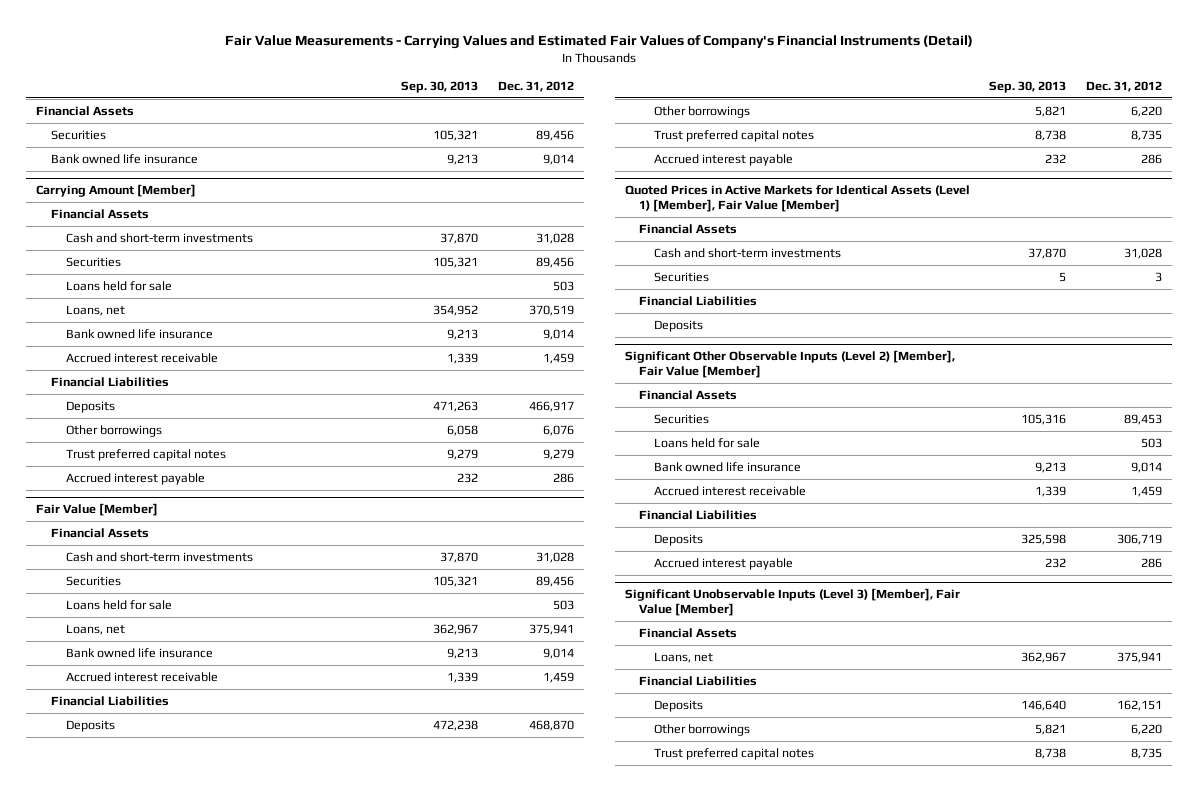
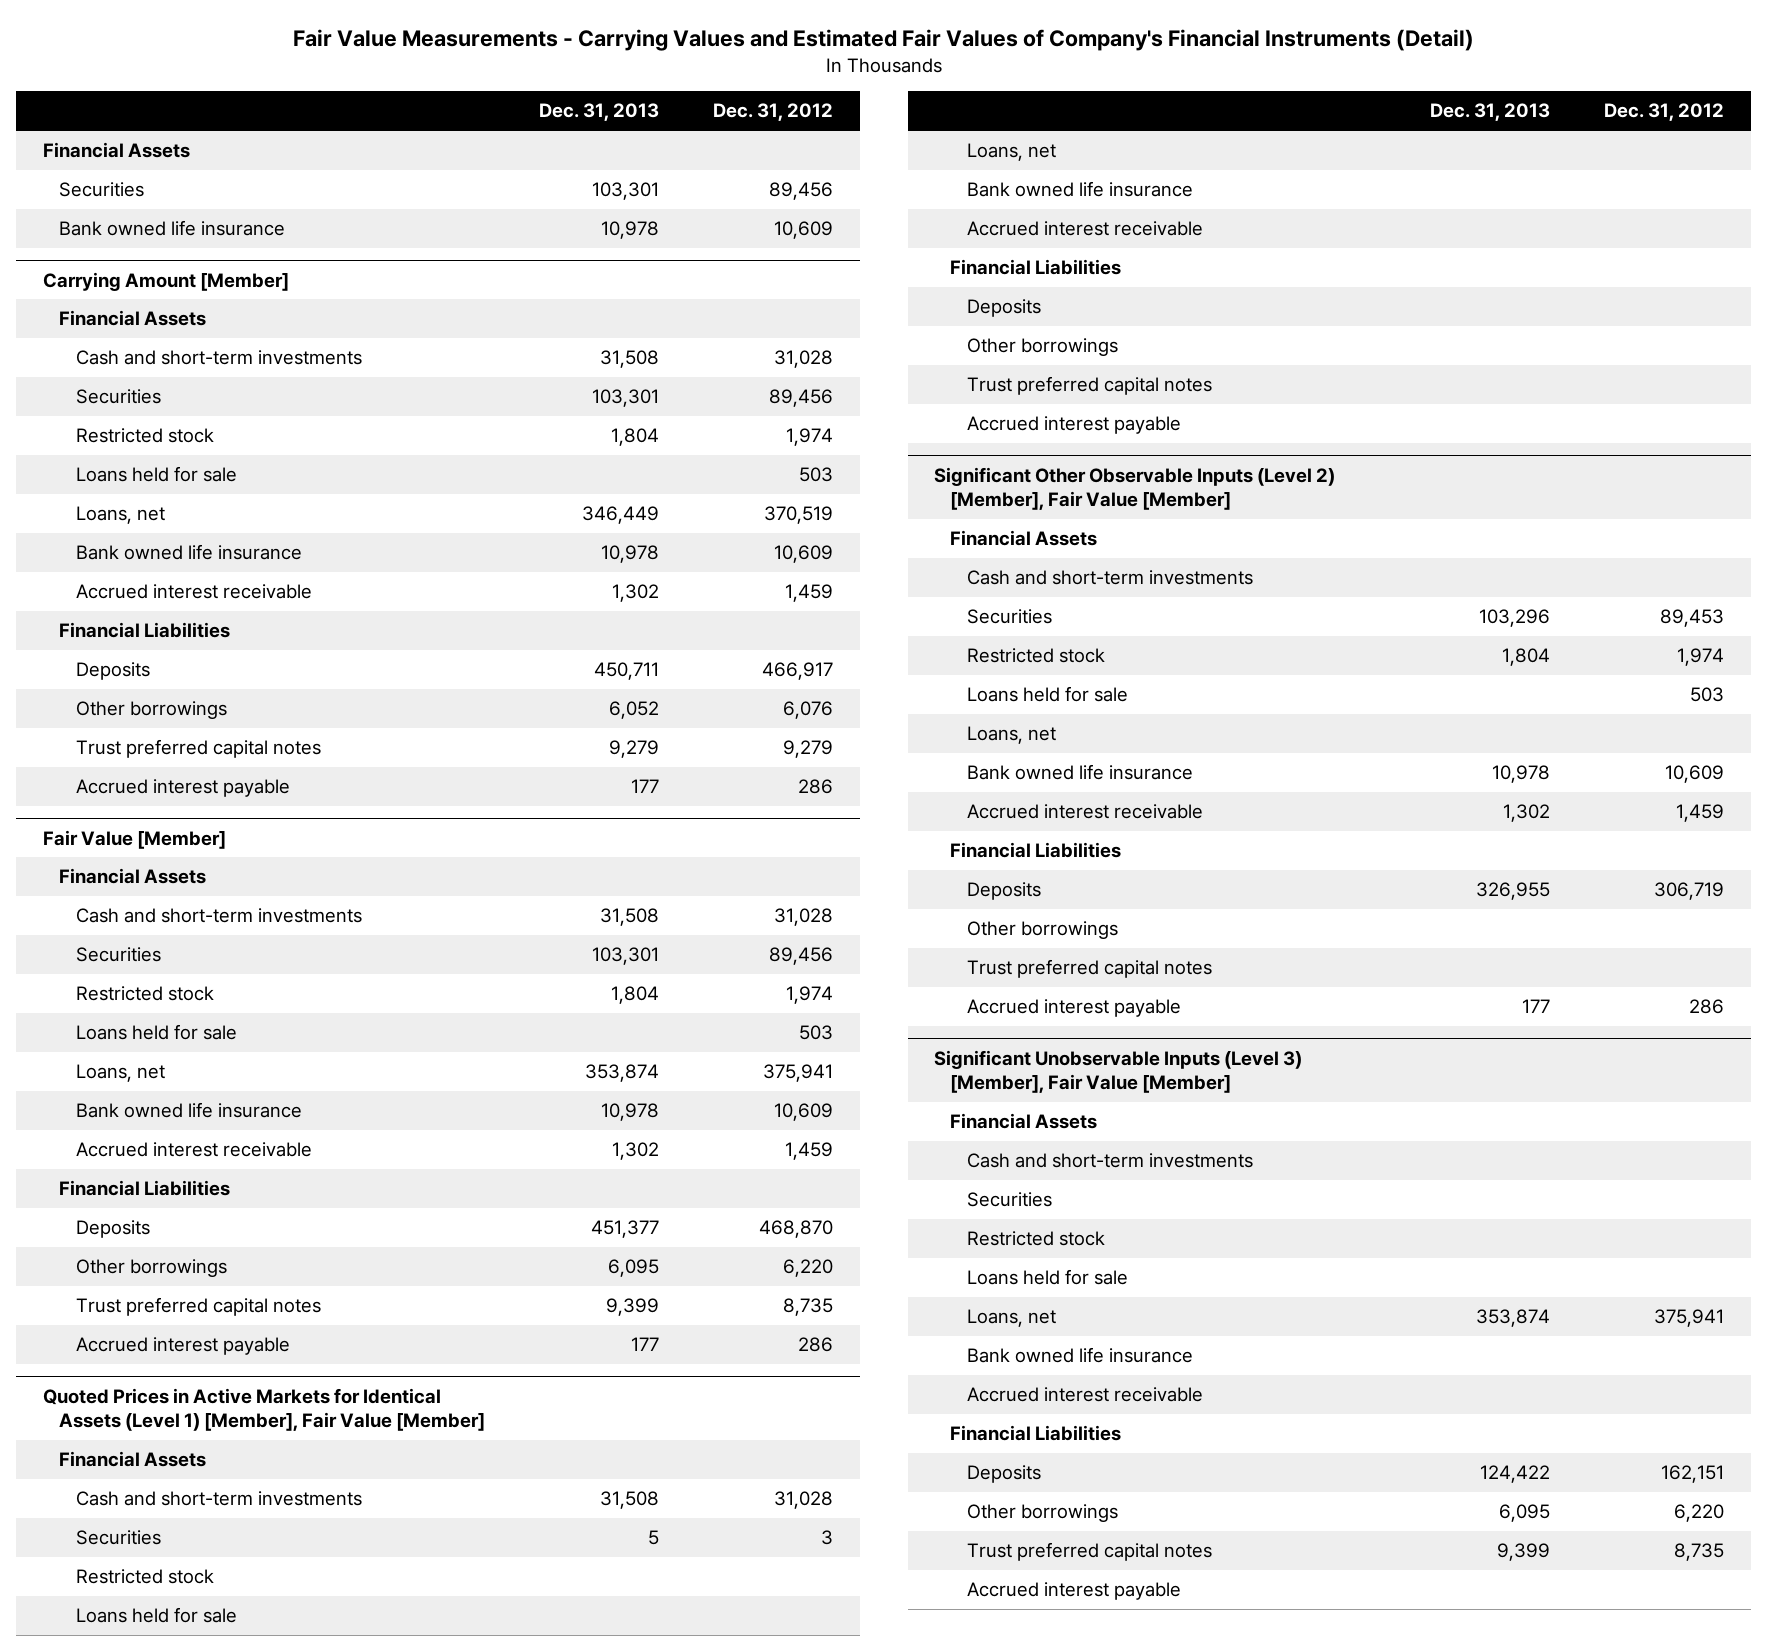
[400,80,478,93] Sep. 30, 2013 -> none
none -> [539,103,660,122] Dec. 31, 2013
[542,153,574,165] 9,014 -> [773,221,833,240] 10,609
none -> [75,428,214,444] Restricted stock
[542,328,574,340] 9,014 -> [773,545,833,564] 10,609
none -> [75,986,214,1002] Restricted stock
[542,647,574,659] 9,014 -> [773,1103,833,1122] 10,609
none -> [75,1569,214,1585] Restricted stock
none -> [75,1607,237,1624] Loans held for sale
none -> [966,143,1056,162] Loans, net
none -> [966,181,1193,198] Bank owned life insurance
none -> [966,221,1203,237] Accrued interest receivable
none -> [966,338,1118,357] Other borrowings
none -> [966,376,1212,396] Trust preferred capital notes
none -> [966,416,1181,435] Accrued interest payable
none -> [966,570,1253,586] Cash and short-term investments
none -> [966,648,1105,664] Restricted stock
none -> [966,726,1056,745] Loans, net
[1131,461,1163,473] 9,014 -> [1664,765,1724,784] 10,609
none -> [966,921,1118,940] Other borrowings
none -> [966,959,1212,979] Trust preferred capital notes
none -> [966,1153,1253,1169] Cash and short-term investments
none -> [966,1192,1052,1208] Securities
none -> [966,1231,1105,1247] Restricted stock
none -> [966,1269,1128,1286] Loans held for sale
none -> [966,1347,1193,1364] Bank owned life insurance
none -> [966,1387,1203,1403] Accrued interest receivable
none -> [966,1582,1181,1601] Accrued interest payable

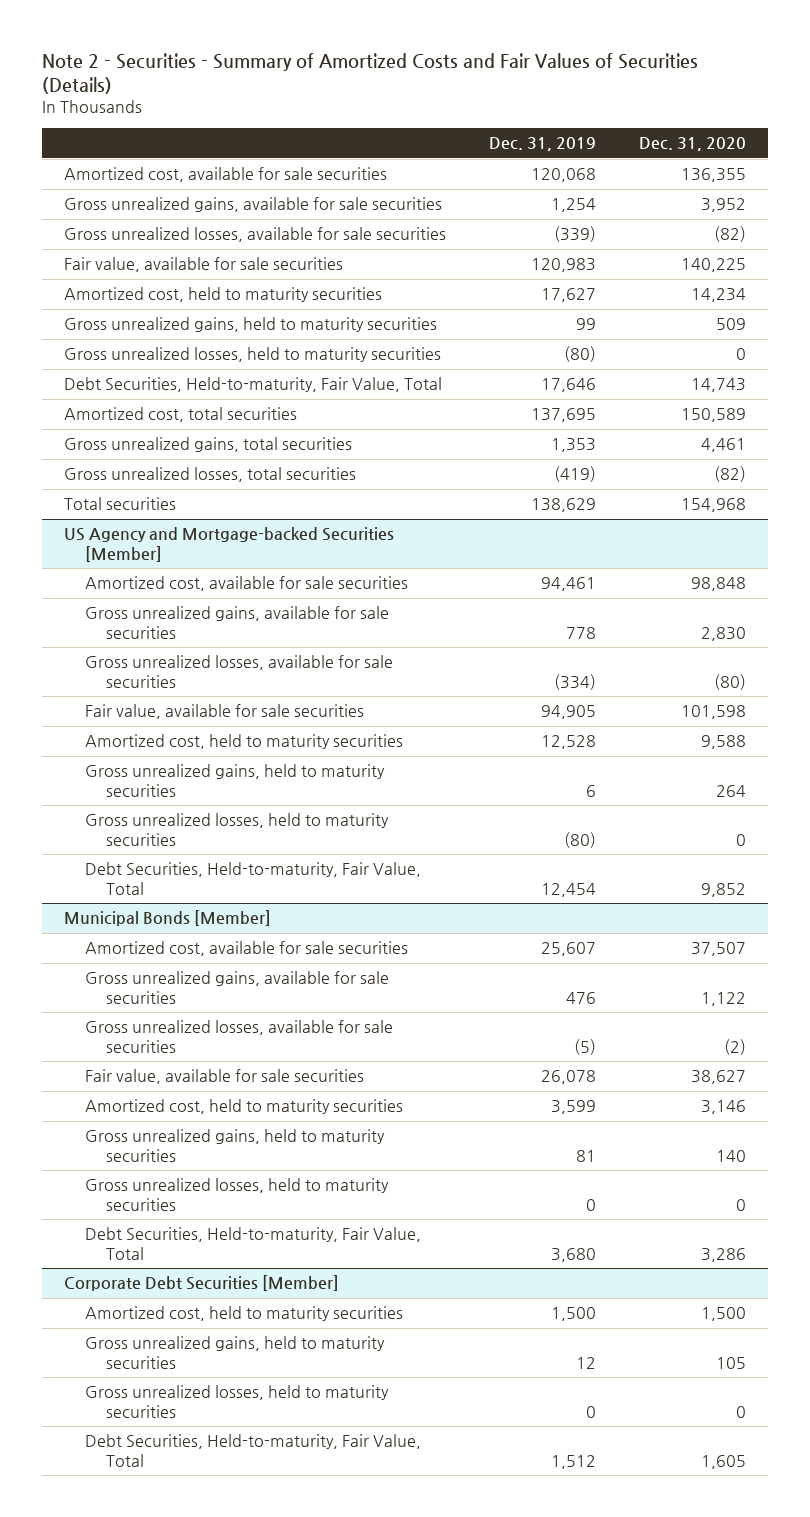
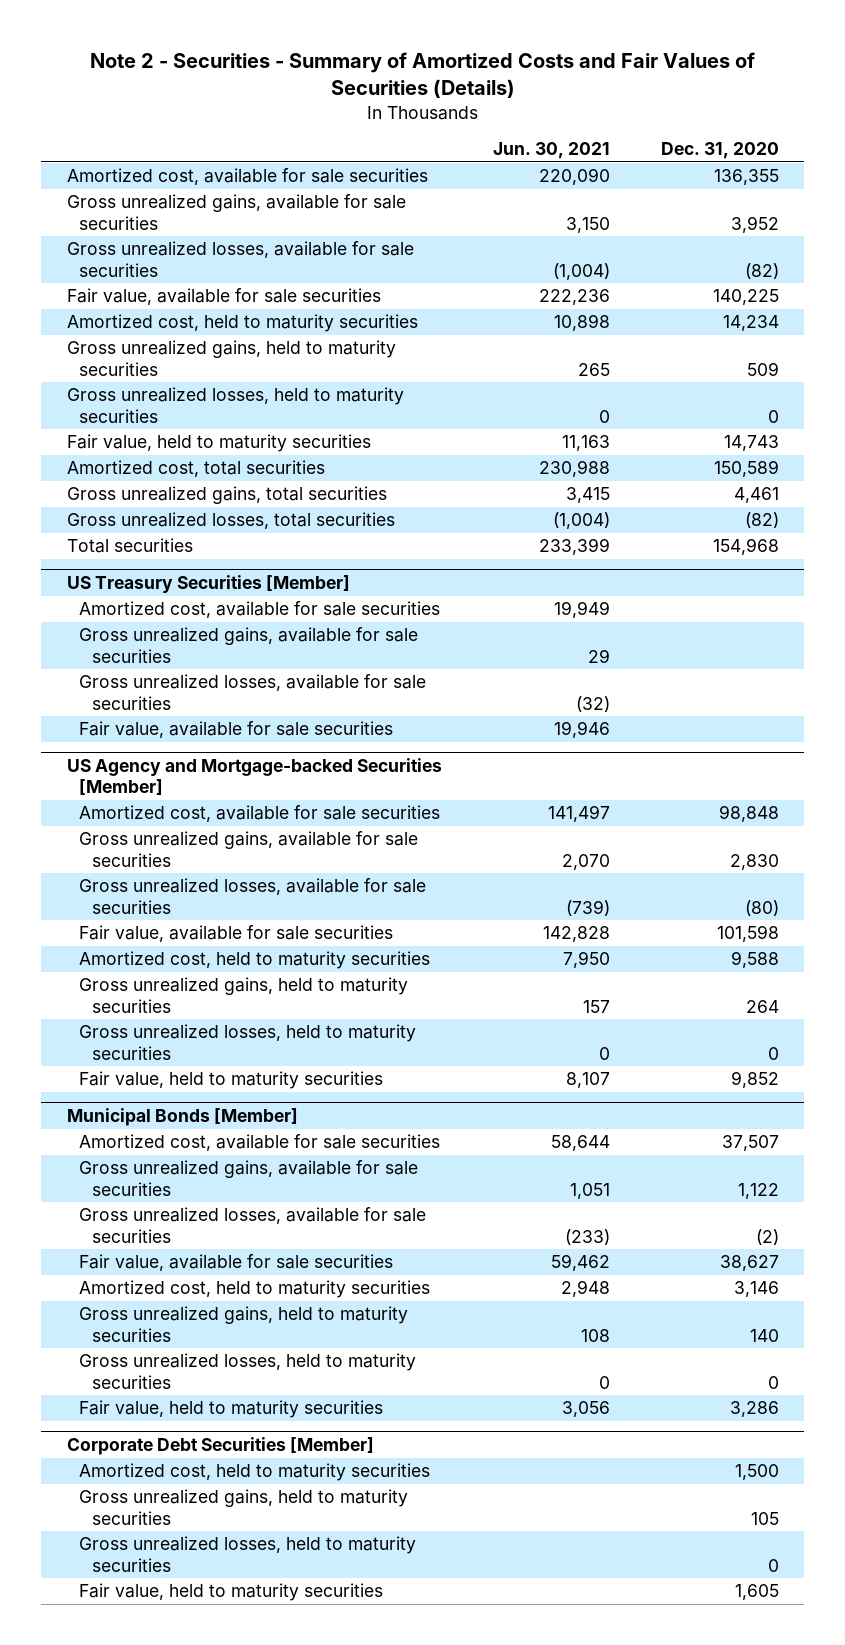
[489,137,597,152] Dec. 31, 2019 -> none
none -> [492,142,610,160] Jun. 30, 2021
[63,377,442,393] Debt Securities, Held-to-maturity, Fair Value, Total -> [66,434,371,453] Fair value, held to maturity securities
none -> [66,574,350,593] US Treasury Securities [Member]
none -> [79,601,441,619] Amortized cost, available for sale securities
none -> [79,627,419,663] Gross unrealized gains, available for sale securities
none -> [79,674,427,710] Gross unrealized losses, available for sale securities
none -> [79,721,394,739] Fair value, available for sale securities
[84,862,421,895] Debt Securities, Held-to-maturity, Fair Value, Total -> [79,1071,384,1090] Fair value, held to maturity securities
[84,1227,421,1260] Debt Securities, Held-to-maturity, Fair Value, Total -> [79,1400,384,1419] Fair value, held to maturity securities
[84,1434,421,1467] Debt Securities, Held-to-maturity, Fair Value, Total -> [79,1583,384,1602] Fair value, held to maturity securities

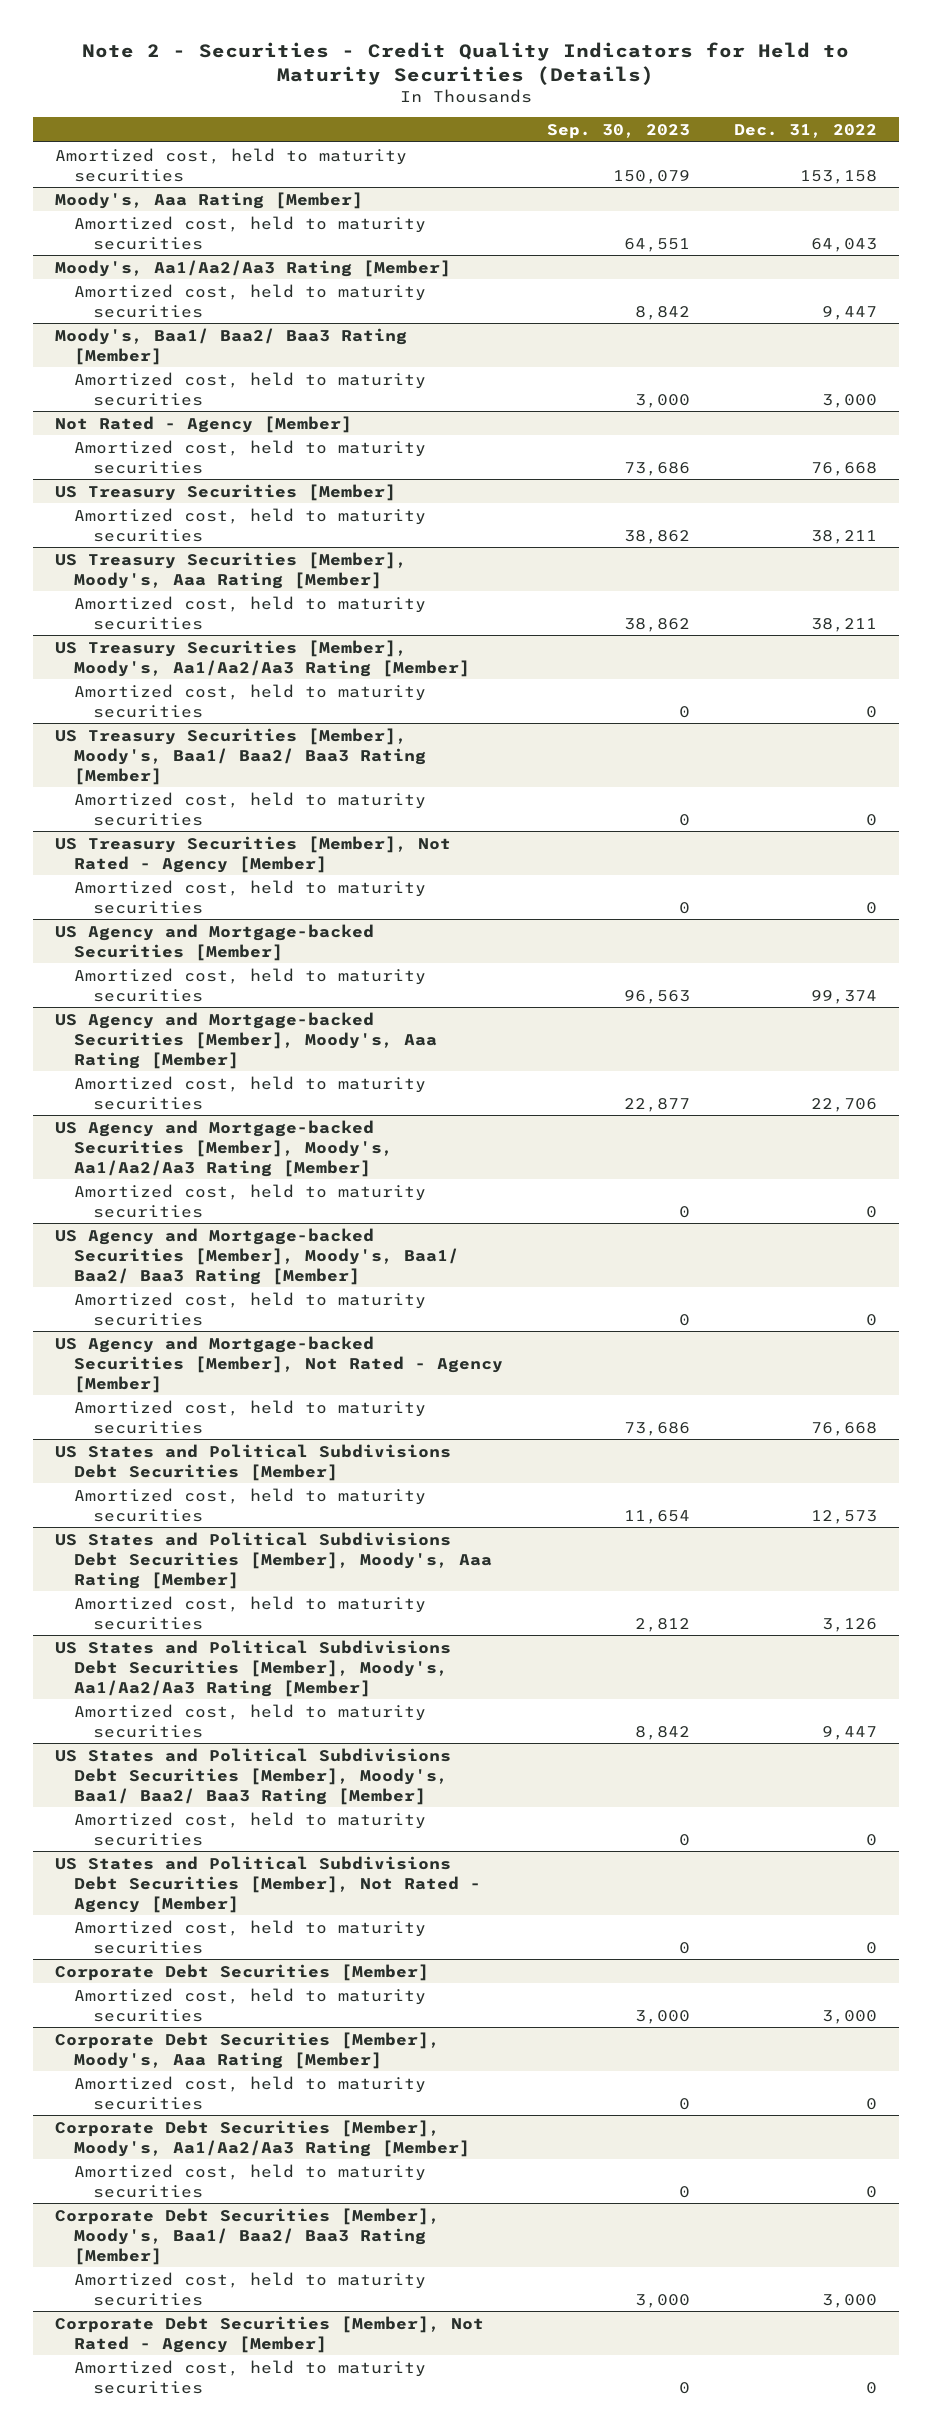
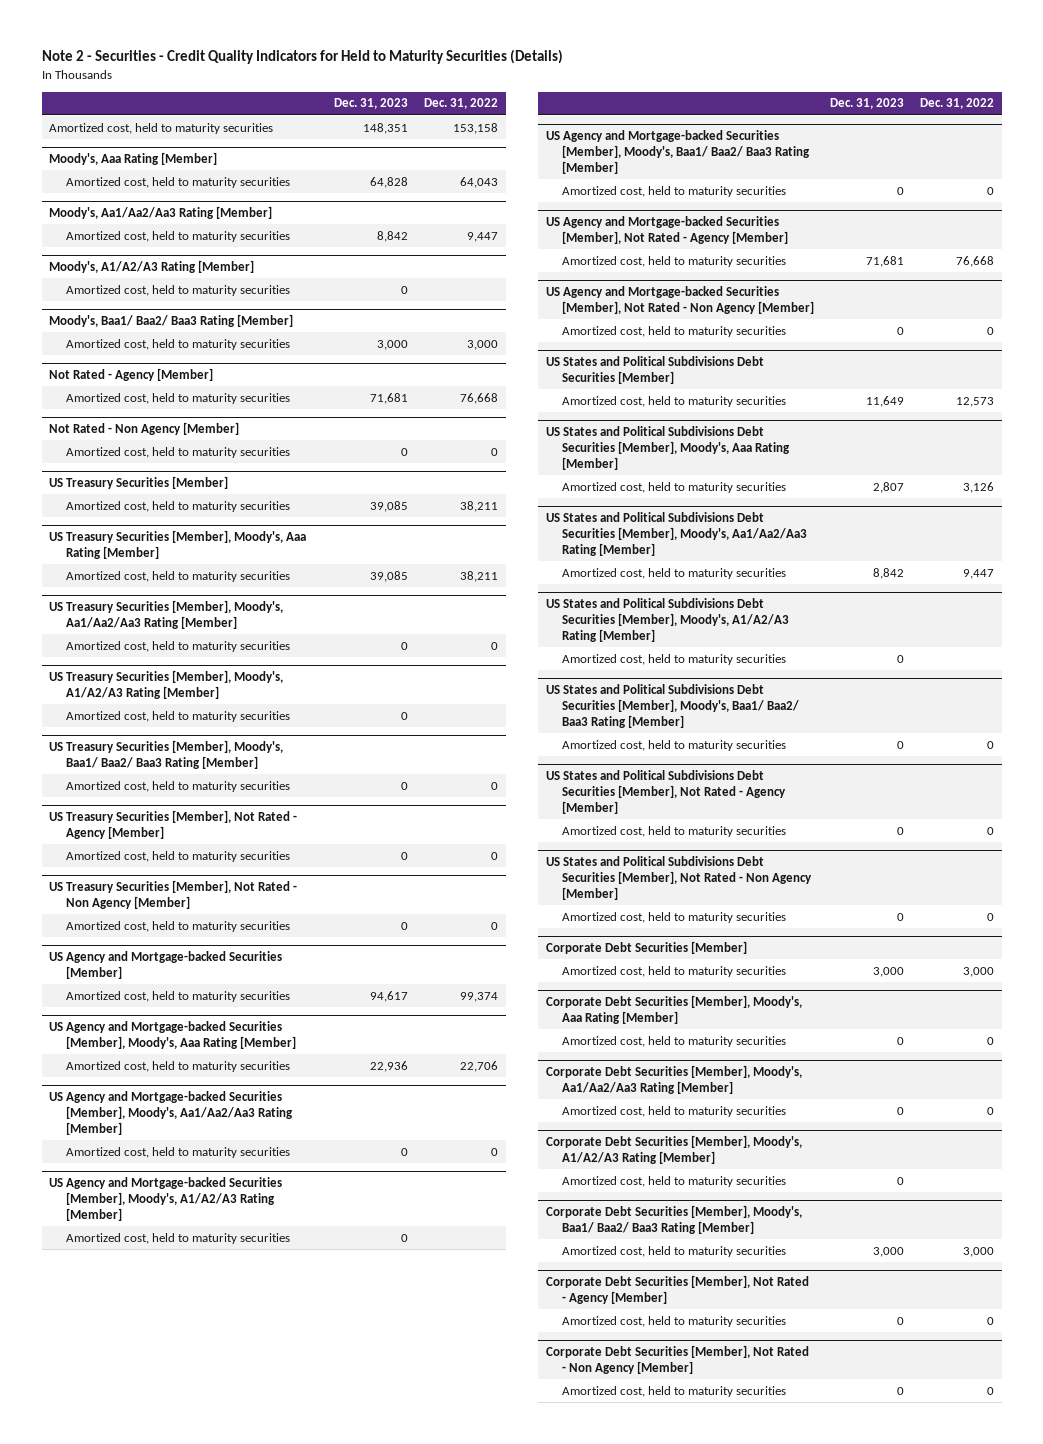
[547,124,691,140] Sep. 30, 2023 -> none
none -> [333,98,408,110] Dec. 31, 2023
none -> [49,259,255,273] Moody's, A1/A2/A3 Rating [Member]
none -> [66,284,291,296] Amortized cost, held to maturity securities
none -> [49,421,240,435] Not Rated - Non Agency [Member]
none -> [66,446,291,458] Amortized cost, held to maturity securities
none -> [49,669,284,699] US Treasury Securities [Member], Moody's, A1/A2/A3 Rating [Member]
none -> [66,710,291,722] Amortized cost, held to maturity securities
none -> [49,879,298,909] US Treasury Securities [Member], Not Rated - Non Agency [Member]
none -> [66,920,291,932] Amortized cost, held to maturity securities
none -> [49,1176,283,1221] US Agency and Mortgage-backed Securities [Member], Moody's, A1/A2/A3 Rating [Member]
none -> [66,1232,291,1244] Amortized cost, held to maturity securities
none -> [545,285,815,314] US Agency and Mortgage-backed Securities [Member], Not Rated - Non Agency [Member]
none -> [562,325,787,337] Amortized cost, held to maturity securities
none -> [545,597,790,642] US States and Political Subdivisions Debt Securities [Member], Moody's, A1/A2/A3 Rating [Member]
none -> [562,653,787,665] Amortized cost, held to maturity securities
none -> [545,855,813,900] US States and Political Subdivisions Debt Securities [Member], Not Rated - Non Agency [Member]
none -> [562,911,787,923] Amortized cost, held to maturity securities
none -> [545,1134,802,1164] Corporate Debt Securities [Member], Moody's, A1/A2/A3 Rating [Member]
none -> [562,1175,787,1187] Amortized cost, held to maturity securities
none -> [545,1344,809,1374] Corporate Debt Securities [Member], Not Rated - Non Agency [Member]
none -> [562,1385,787,1397] Amortized cost, held to maturity securities

